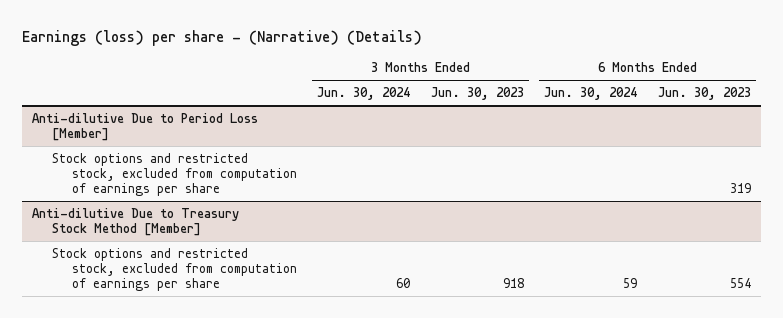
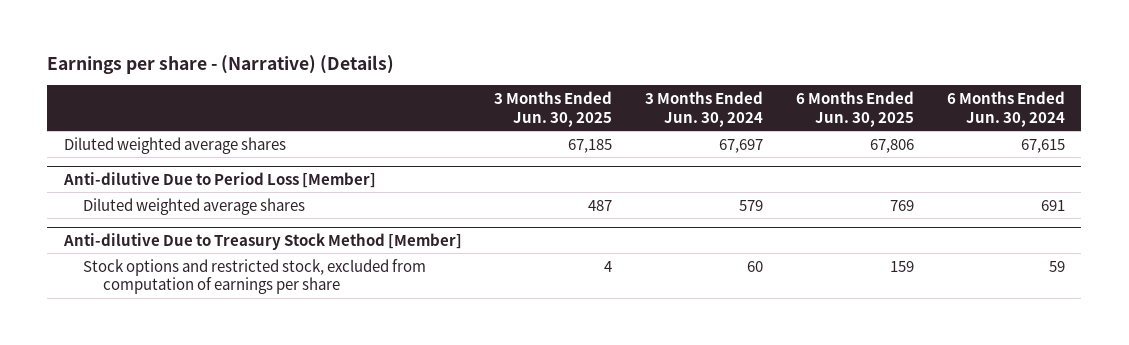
[22,30,423,47] Earnings (loss) per share - (Narrative) (Details) -> [47,55,395,75] Earnings per share - (Narrative) (Details)
[430,87,524,101] Jun. 30, 2023 -> none
[657,87,751,101] Jun. 30, 2023 -> none
none -> [494,90,613,127] 3 Months Ended Jun. 30, 2025
none -> [796,90,915,127] 6 Months Ended Jun. 30, 2025
none -> [63,136,286,154] Diluted weighted average shares
[51,152,297,197] Stock options and restricted stock, excluded from computation of earnings per share -> none
none -> [83,197,306,215] Diluted weighted average shares

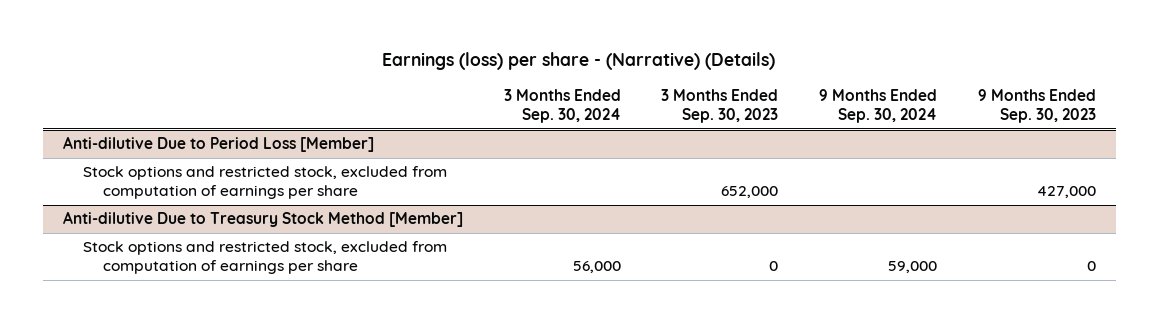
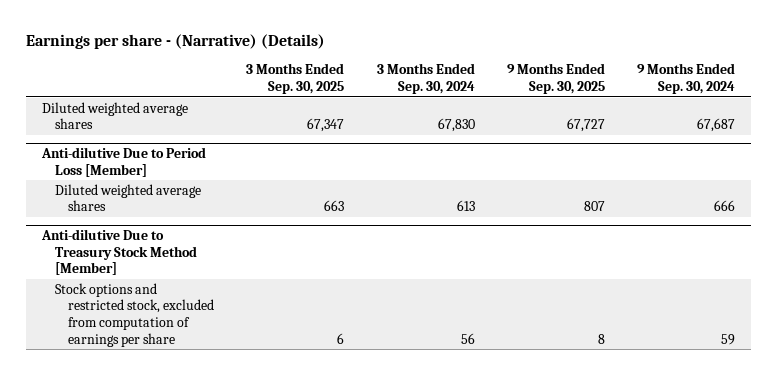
[382,52,776,71] Earnings (loss) per share - (Narrative) (Details) -> [25,34,325,50] Earnings per share - (Narrative) (Details)
[661,89,779,124] 3 Months Ended Sep. 30, 2023 -> none
[977,89,1096,124] 9 Months Ended Sep. 30, 2023 -> none
none -> [246,63,345,94] 3 Months Ended Sep. 30, 2025
none -> [506,63,605,94] 9 Months Ended Sep. 30, 2025
none -> [41,101,188,130] Diluted weighted average shares
[82,166,447,200] Stock options and restricted stock, excluded from computation of earnings per share -> none
none -> [54,183,201,212] Diluted weighted average shares
[572,261,621,274] 56,000 -> [460,332,475,344] 56
[887,261,937,274] 59,000 -> [720,333,735,345] 59

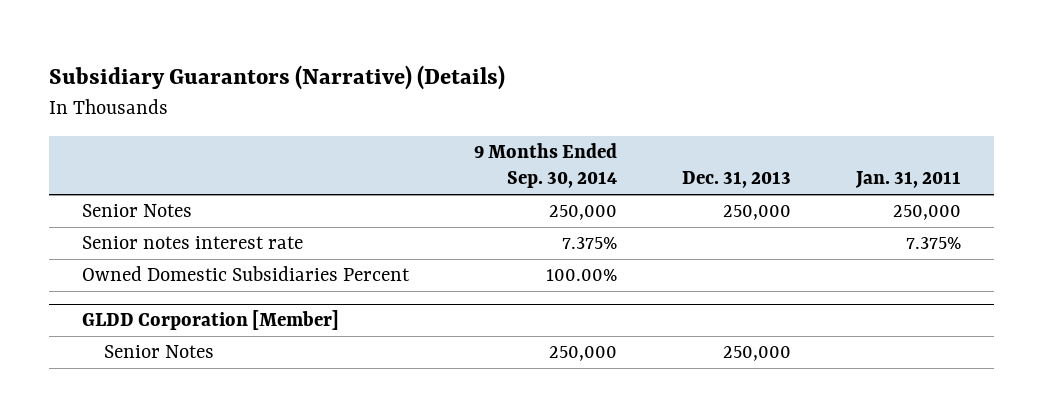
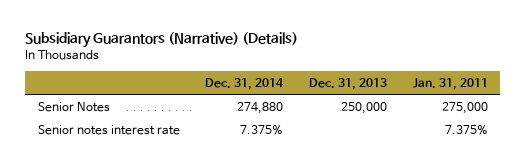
[473,143,617,189] 9 Months Ended Sep. 30, 2014 -> none
none -> [205,78,285,91] Dec. 31, 2014
[893,205,962,221] 250,000 -> [441,101,488,114] 275,000
[81,266,410,282] Owned Domestic Subsidiaries Percent -> none
[81,310,339,331] GLDD Corporation [Member] -> none
[103,345,214,359] Senior Notes -> none

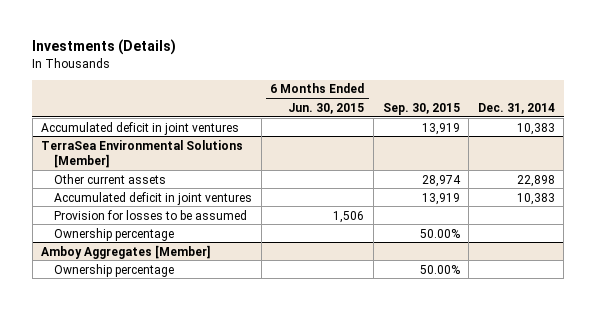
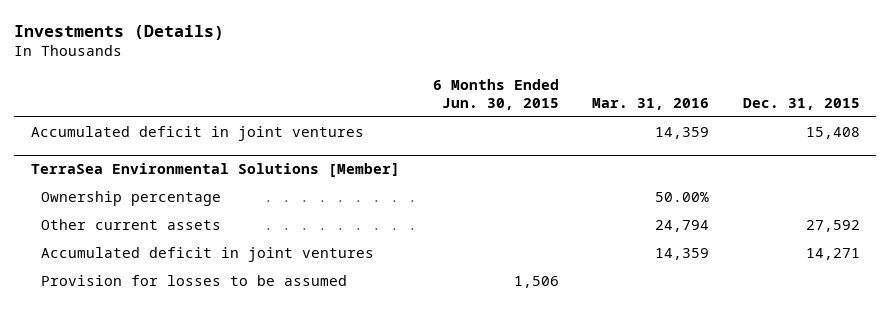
[382,102,460,115] Sep. 30, 2015 -> none
[477,102,555,114] Dec. 31, 2014 -> none
none -> [592,98,710,111] Mar. 31, 2016
none -> [742,98,860,111] Dec. 31, 2015
[54,227,175,241] Ownership percentage -> [41,191,222,207] Ownership percentage
[41,244,211,259] Amboy Aggregates [Member] -> none
[54,263,175,277] Ownership percentage -> none

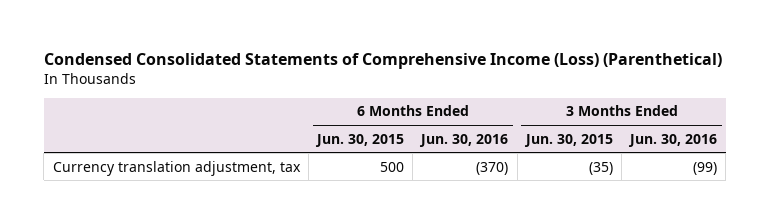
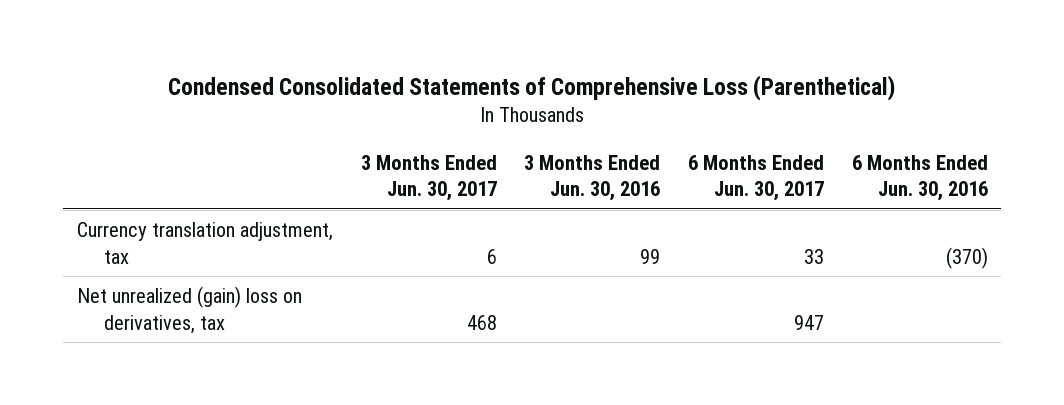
[43,53,722,70] Condensed Consolidated Statements of Comprehensive Income (Loss) (Parenthetical) -> [168,74,896,101] Condensed Consolidated Statements of Comprehensive Loss (Parenthetical)
[315,133,405,147] Jun. 30, 2015 -> none
[523,133,613,147] Jun. 30, 2015 -> none
none -> [360,154,497,202] 3 Months Ended Jun. 30, 2017
none -> [687,154,824,202] 6 Months Ended Jun. 30, 2017
[693,161,718,175] (99) -> [640,248,661,264] 99
none -> [76,286,302,334] Net unrealized (gain) loss on derivatives, tax

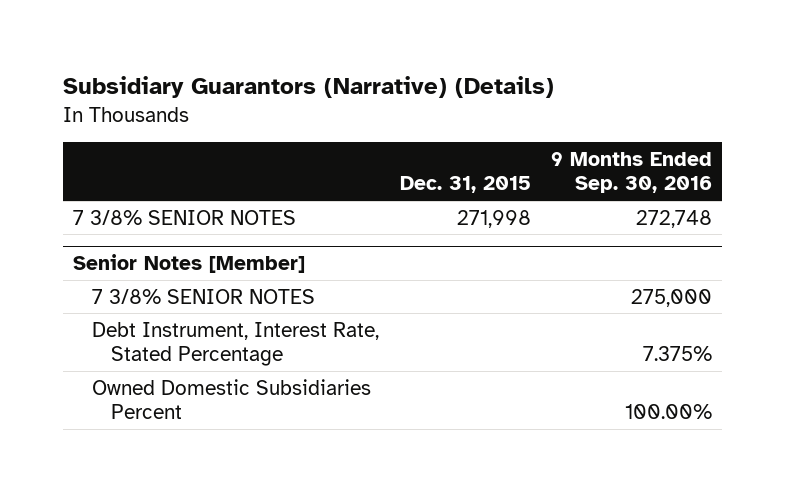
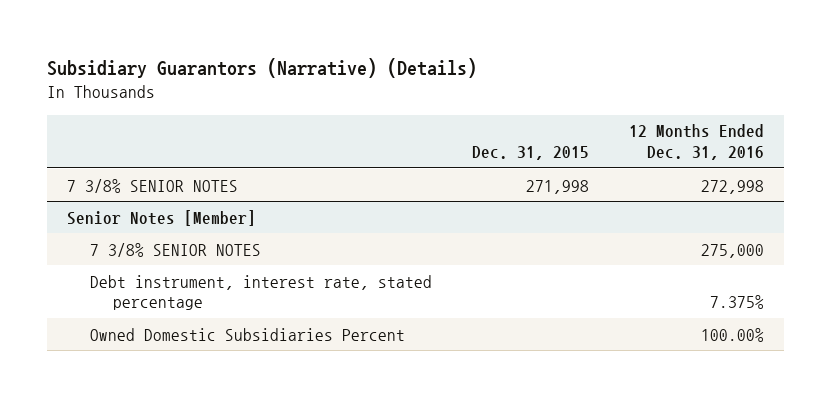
[551,151,713,194] 9 Months Ended Sep. 30, 2016 -> none
none -> [629,124,765,160] 12 Months Ended Dec. 31, 2016
[92,321,380,367] Debt Instrument, Interest Rate, Stated Percentage -> [90,274,433,311] Debt instrument, interest rate, stated percentage

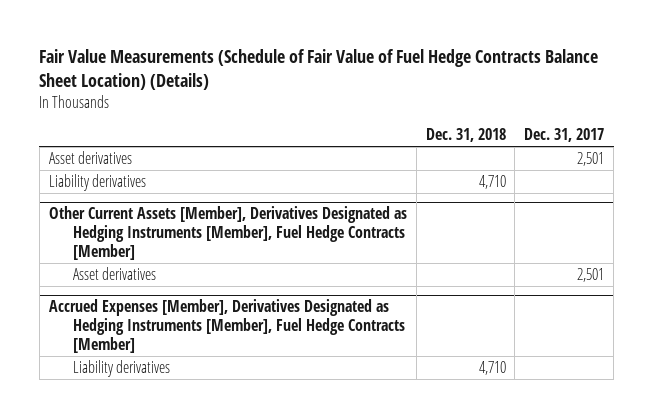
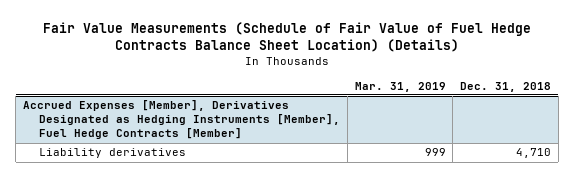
[524,128,605,143] Dec. 31, 2017 -> none
none -> [354,81,446,92] Mar. 31, 2019
[48,150,132,164] Asset derivatives -> none
[48,173,146,191] Liability derivatives -> none
[48,206,407,261] Other Current Assets [Member], Derivatives Designated as Hedging Instruments [Member], Fuel Hedge Contracts [Member] -> none
[72,266,156,280] Asset derivatives -> none

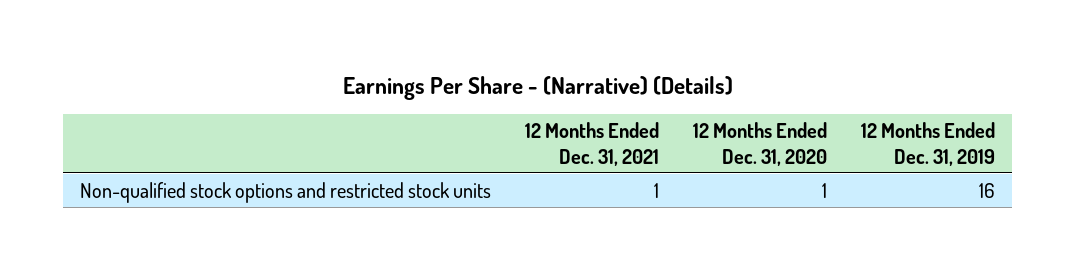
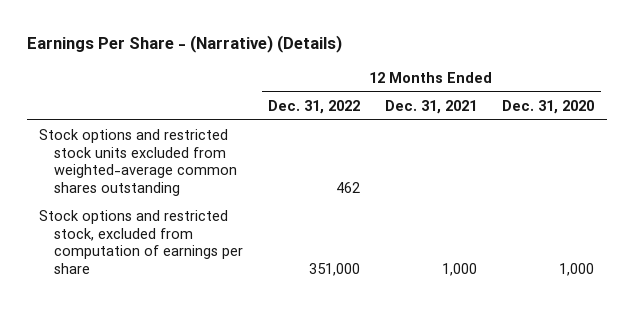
[861,122,996,166] 12 Months Ended Dec. 31, 2019 -> none
none -> [268,99,361,114] Dec. 31, 2022
none -> [39,129,238,197] Stock options and restricted stock units excluded from weighted-average common shares outstanding
[80,181,492,203] Non-qualified stock options and restricted stock units -> [39,210,244,275] Stock options and restricted stock, excluded from computation of earnings per share
[654,182,660,198] 1 -> [442,263,478,277] 1,000
[822,182,828,198] 1 -> [559,263,595,277] 1,000

